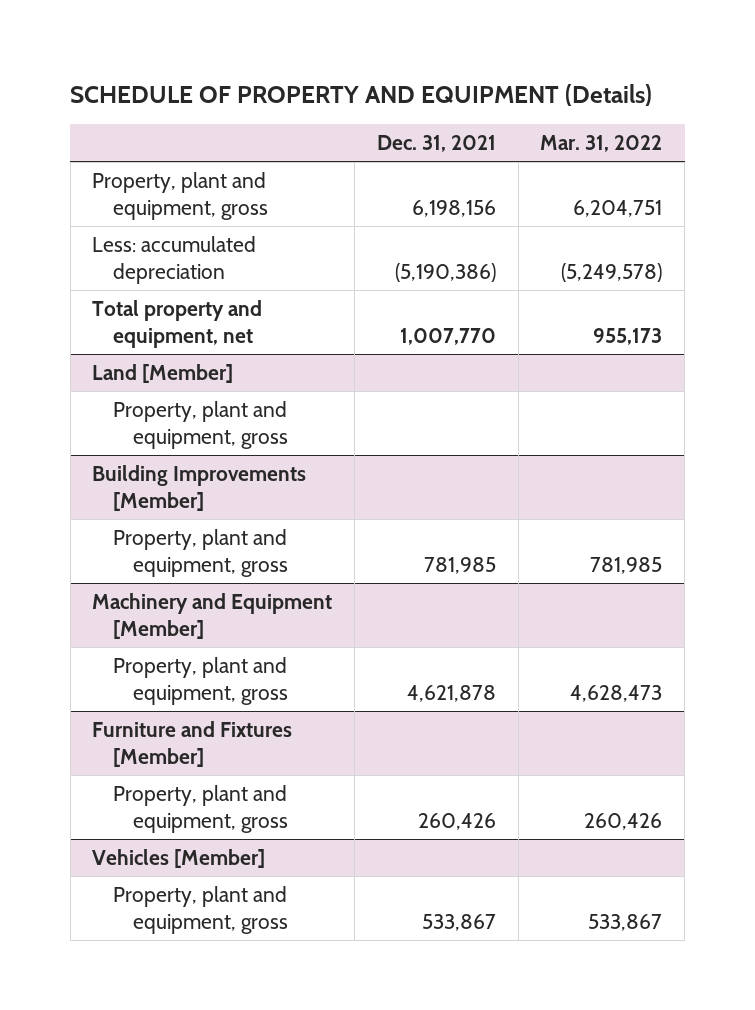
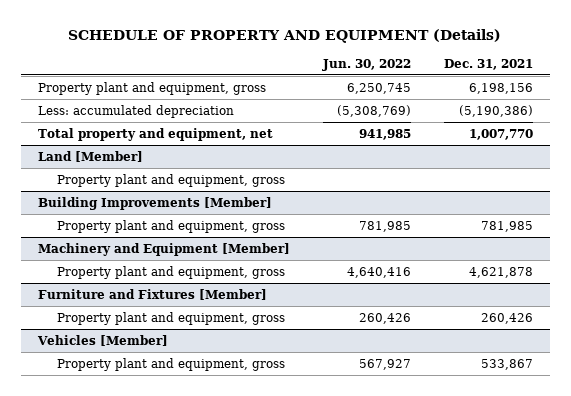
[540,135,663,153] Mar. 31, 2022 -> none
none -> [321,58,411,71] Jun. 30, 2022
[92,171,268,221] Property, plant and equipment, gross -> [37,81,266,95] Property plant and equipment, gross
[112,400,289,450] Property, plant and equipment, gross -> [56,173,285,187] Property plant and equipment, gross
[112,528,289,578] Property, plant and equipment, gross -> [56,219,285,233] Property plant and equipment, gross
[112,656,289,706] Property, plant and equipment, gross -> [56,265,285,279] Property plant and equipment, gross
[112,784,289,834] Property, plant and equipment, gross -> [56,311,285,325] Property plant and equipment, gross
[112,885,289,935] Property, plant and equipment, gross -> [56,357,285,371] Property plant and equipment, gross

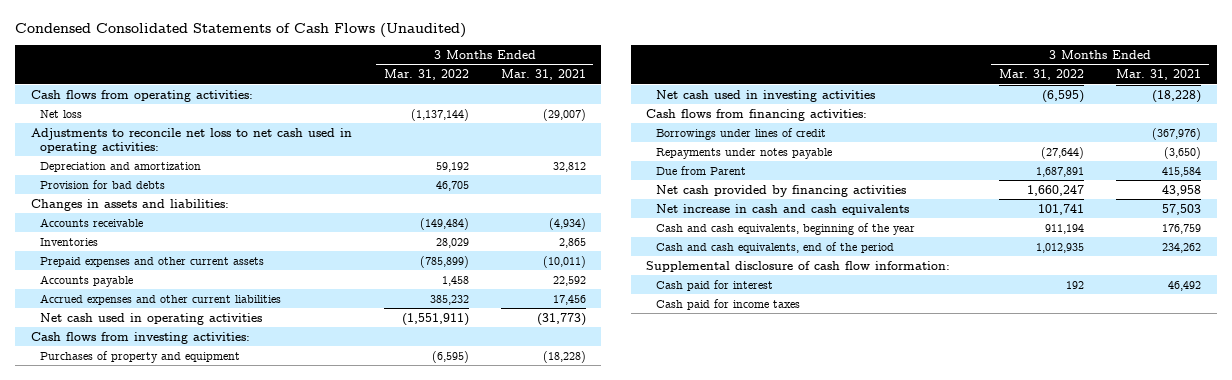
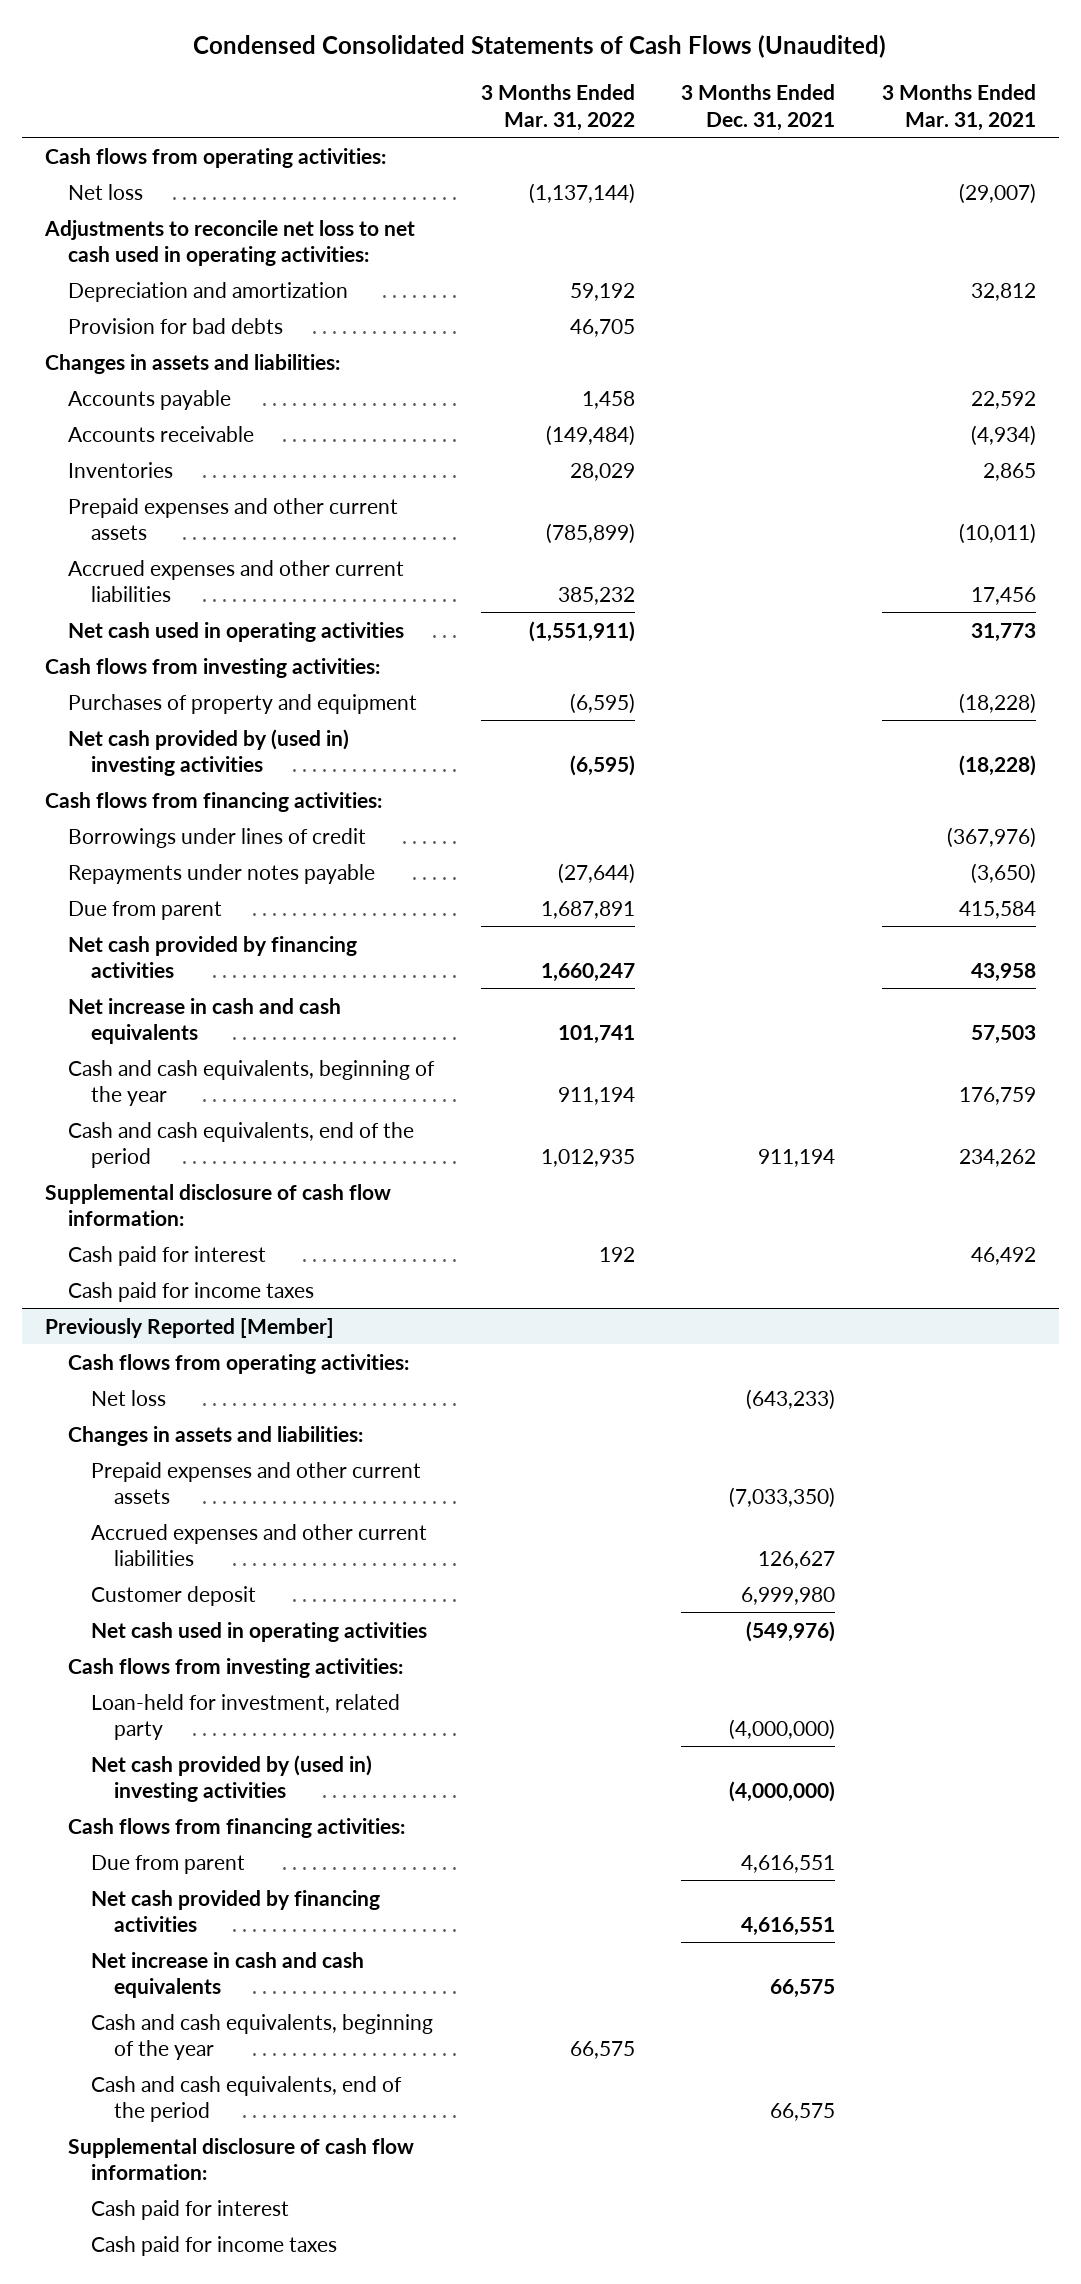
none -> [681,84,836,131] 3 Months Ended Dec. 31, 2021
[40,274,134,287] Accounts payable -> [68,389,232,410] Accounts payable
[536,312,586,326] (31,773) -> [970,622,1036,642] 31,773
[655,89,875,102] Net cash used in investing activities -> [68,728,350,776] Net cash provided by (used in) investing activities
[655,165,746,175] Due from Parent -> [68,900,223,920] Due from parent
none -> [45,1317,335,1338] Previously Reported [Member]
none -> [68,1353,410,1374] Cash flows from operating activities:
none -> [91,1389,167,1406] Net loss
none -> [68,1425,364,1446] Changes in assets and liabilities:
none -> [91,1461,422,1504] Prepaid expenses and other current assets
none -> [91,1523,428,1566] Accrued expenses and other current liabilities
none -> [91,1585,257,1606] Customer deposit
none -> [91,1621,428,1642] Net cash used in operating activities
none -> [68,1657,404,1678] Cash flows from investing activities:
none -> [91,1693,401,1740] Loan-held for investment, related party
none -> [91,1754,373,1802] Net cash provided by (used in) investing activities
none -> [68,1817,406,1838] Cash flows from financing activities:
none -> [91,1854,246,1874] Due from parent
none -> [91,1889,381,1932] Net cash provided by financing activities
none -> [91,1951,365,1998] Net increase in cash and cash equivalents
none -> [91,2013,434,2060] Cash and cash equivalents, beginning of the year
none -> [91,2075,403,2122] Cash and cash equivalents, end of the period
none -> [68,2137,415,2180] Supplemental disclosure of cash flow information:
none -> [91,2199,290,2220] Cash paid for interest
none -> [91,2235,338,2256] Cash paid for income taxes

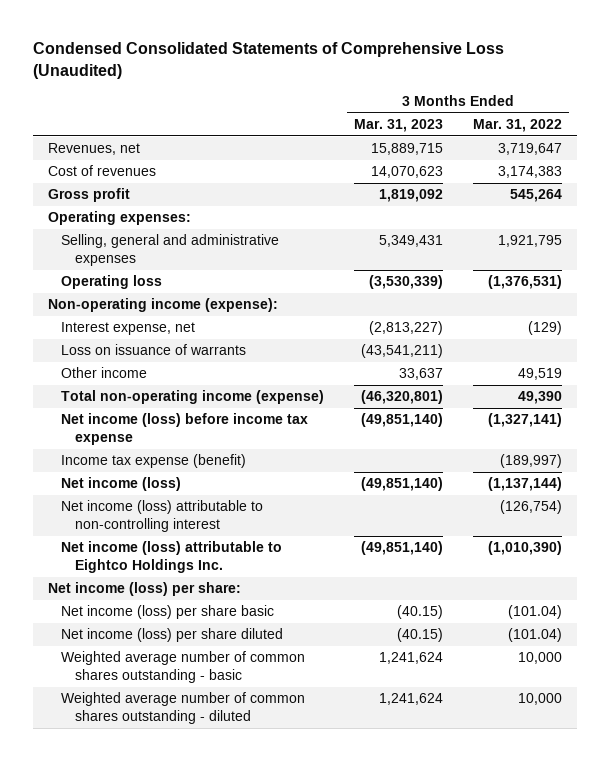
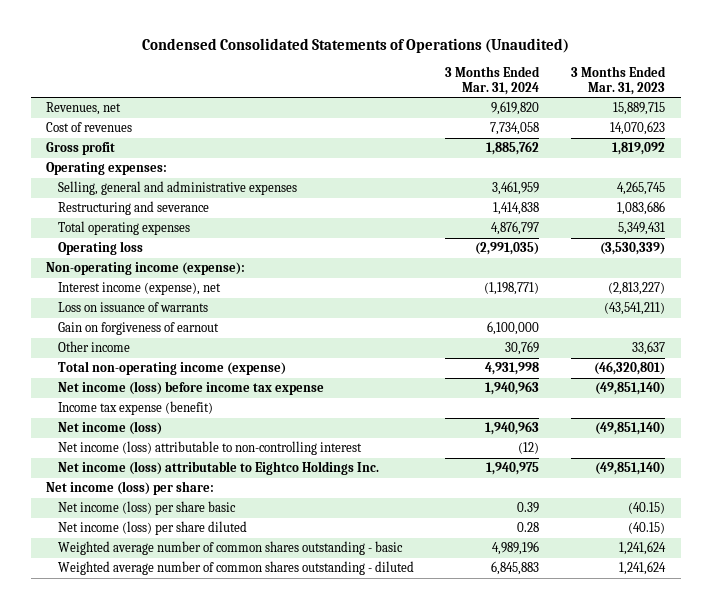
[32,42,504,79] Condensed Consolidated Statements of Comprehensive Loss (Unaudited) -> [141,38,569,54] Condensed Consolidated Statements of Operations (Unaudited)
[472,119,562,133] Mar. 31, 2022 -> none
none -> [445,65,541,95] 3 Months Ended Mar. 31, 2024
[379,235,444,248] 5,349,431 -> [617,181,666,196] 4,265,745
none -> [57,201,209,216] Restructuring and severance
none -> [57,221,190,236] Total operating expenses
[61,322,196,336] Interest expense, net -> [57,282,221,296] Interest income (expense), net
none -> [57,322,219,336] Gain on forgiveness of earnout

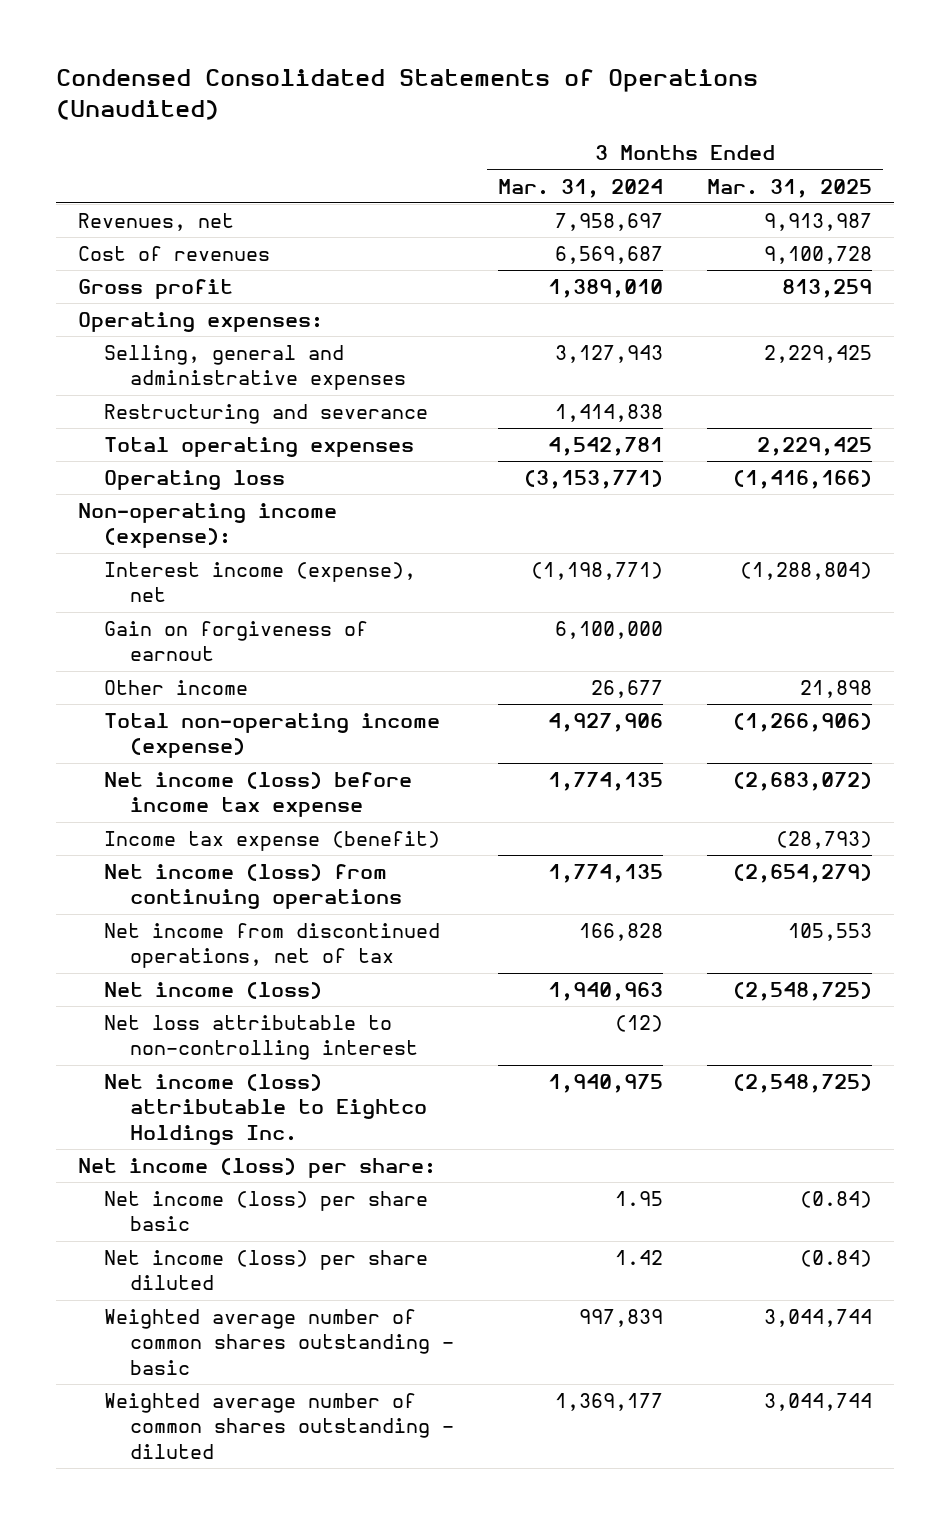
[571,65,667,95] 3 Months Ended Mar. 31, 2023 -> none
none -> [707,178,873,198] Mar. 31, 2025
[491,101,540,116] 9,619,820 -> [555,213,664,232] 7,958,697
[490,122,540,136] 7,734,058 -> [555,246,664,265] 6,569,687
[486,141,540,156] 1,885,762 -> [548,279,664,299] 1,389,010
[492,181,540,196] 3,461,959 -> [555,345,664,364] 3,127,943
[491,221,540,236] 4,876,797 -> [548,437,664,457] 4,542,781
[475,242,540,256] (2,991,035) -> [524,470,664,490] (3,153,771)
[57,302,208,313] Loss on issuance of warrants -> none
[505,341,540,356] 30,769 -> [591,680,664,699] 26,677
[485,362,540,376] 4,931,998 -> [548,713,664,733] 4,927,906
[485,381,540,396] 1,940,963 -> [548,772,664,792] 1,774,135
none -> [103,864,402,910] Net income (loss) from continuing operations
none -> [103,923,440,969] Net income from discontinued operations, net of tax
[57,441,362,456] Net income (loss) attributable to non-controlling interest -> [103,1015,418,1061] Net loss attributable to non-controlling interest
[517,502,540,514] 0.39 -> [615,1191,664,1207] 1.95
[517,522,540,533] 0.28 -> [615,1250,664,1266] 1.42
[492,541,540,556] 4,989,196 -> [579,1309,664,1328] 997,839
[491,561,540,576] 6,845,883 -> [555,1393,664,1412] 1,369,177

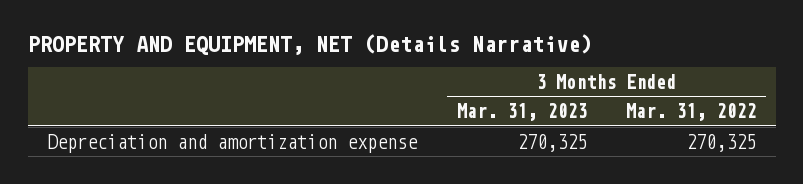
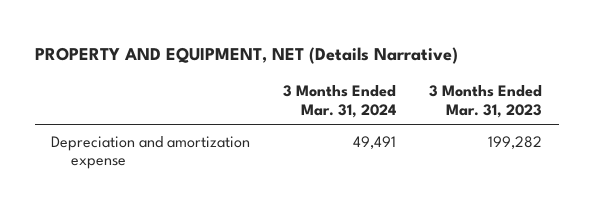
[625,103,756,122] Mar. 31, 2022 -> none
none -> [283,85,397,118] 3 Months Ended Mar. 31, 2024
[516,133,587,152] 270,325 -> [488,135,543,149] 199,282

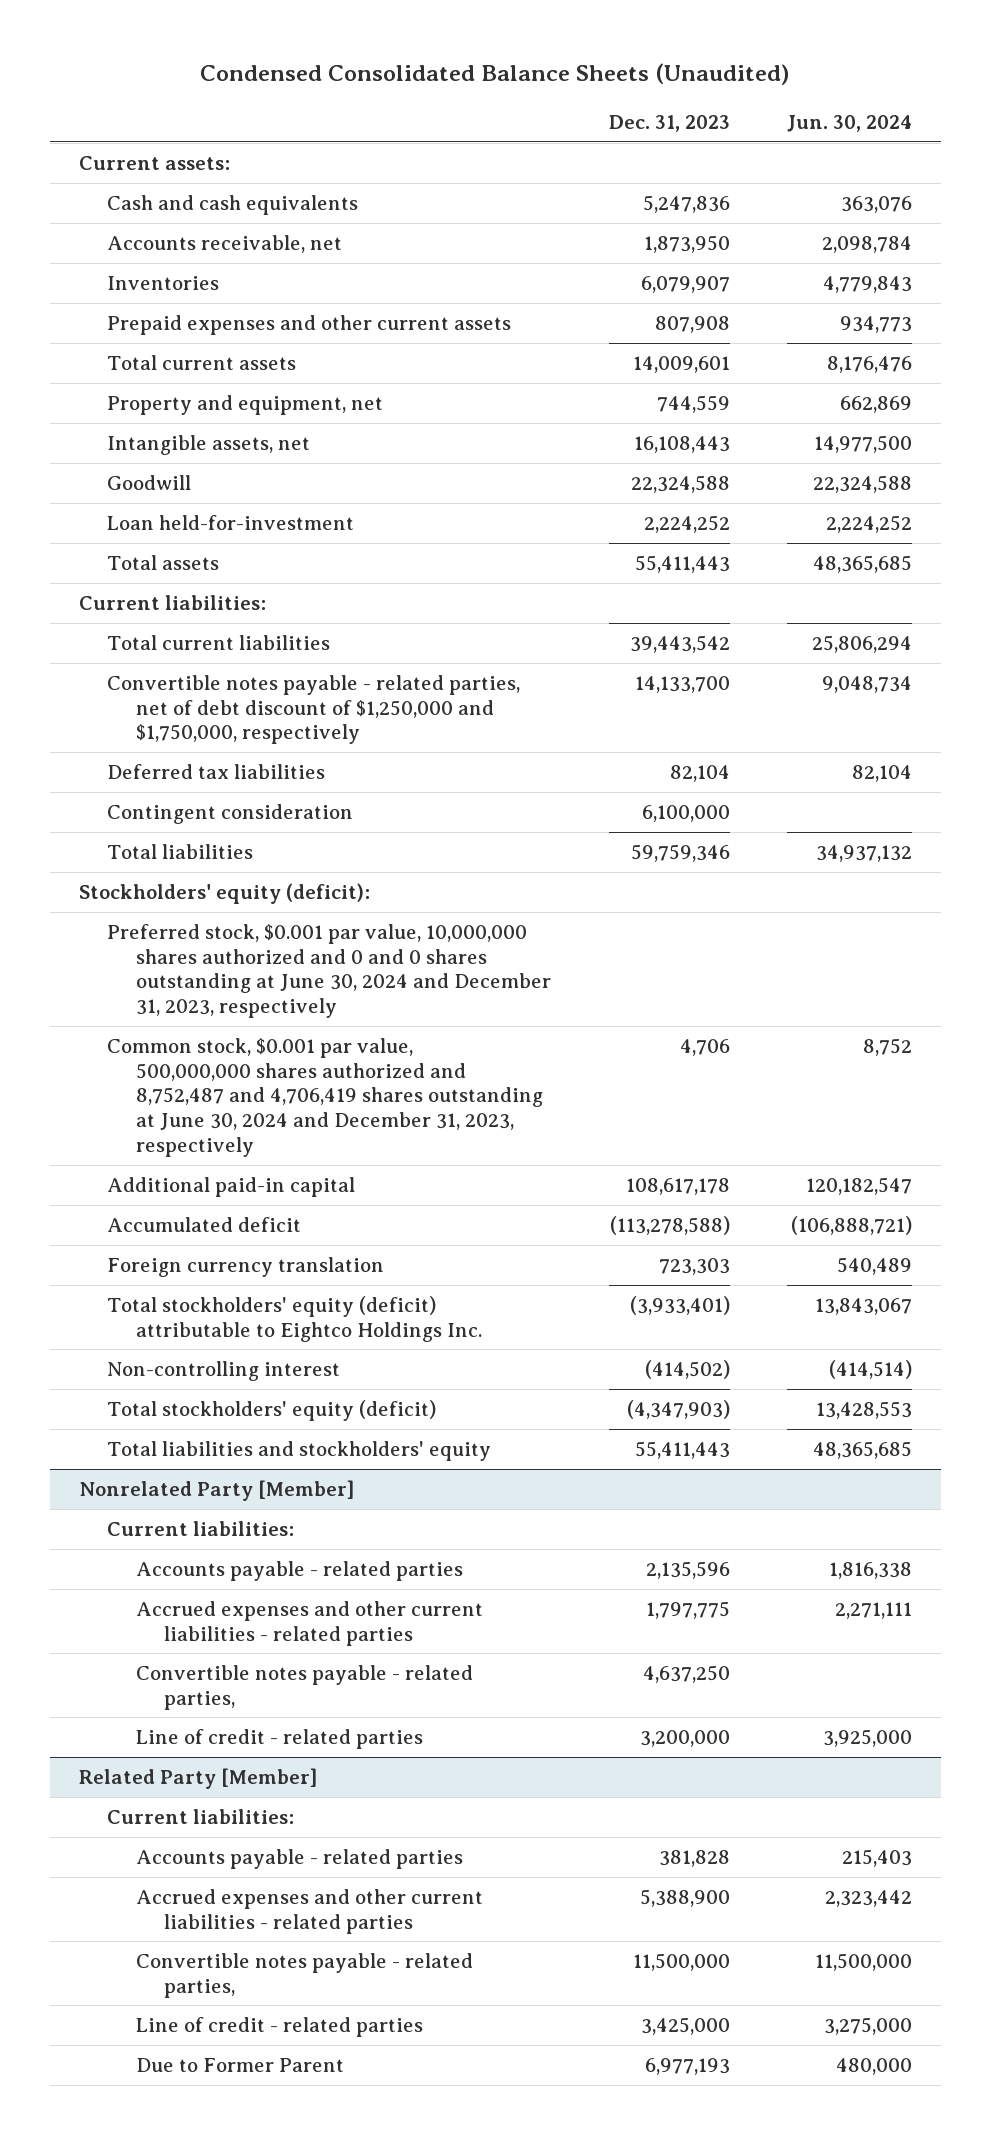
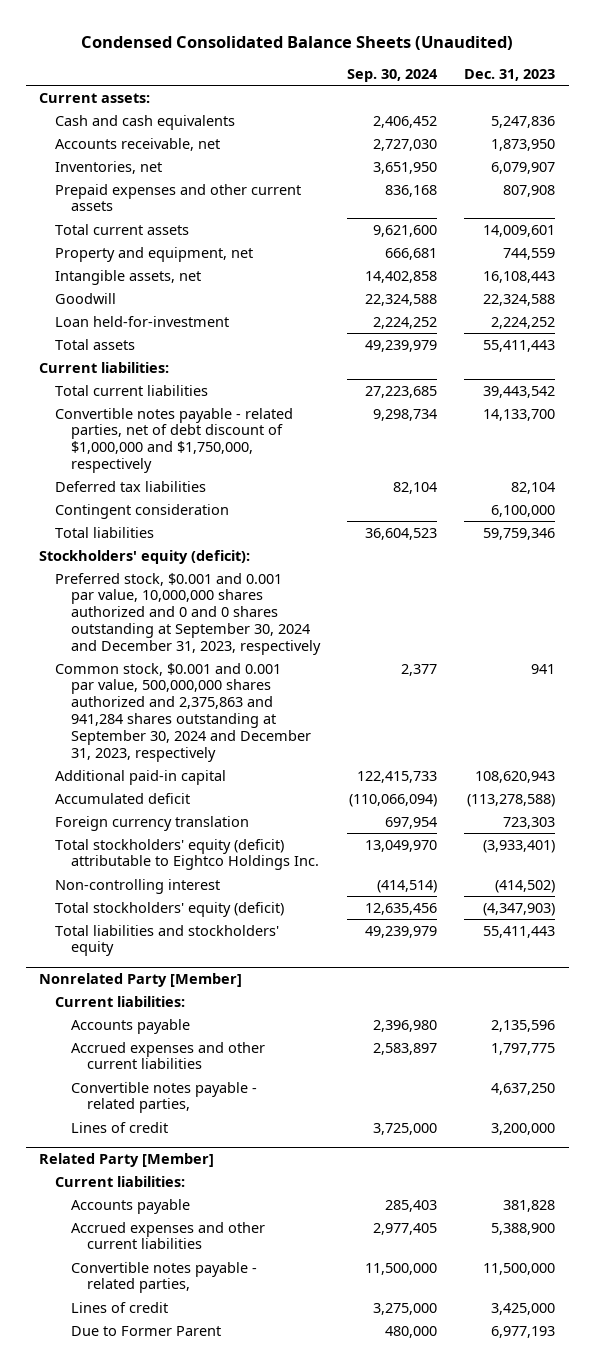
[787,114,913,132] Jun. 30, 2024 -> none
none -> [347,68,439,82] Sep. 30, 2024
[107,275,220,290] Inventories -> [55,160,163,174] Inventories, net
[107,674,521,745] Convertible notes payable - related parties, net of debt discount of $1,250,000 and $1,750,000, respectively -> [55,407,294,474] Convertible notes payable - related parties, net of debt discount of $1,000,000 and $1,750,000, respectively
[107,923,551,1019] Preferred stock, $0.001 par value, 10,000,000 shares authorized and 0 and 0 shares outstanding at June 30, 2024 and December 31, 2023, respectively -> [55,572,321,655] Preferred stock, $0.001 and 0.001 par value, 10,000,000 shares authorized and 0 and 0 shares outstanding at September 30, 2024 and December 31, 2023, respectively
[107,1037,543,1157] Common stock, $0.001 par value, 500,000,000 shares authorized and 8,752,487 and 4,706,419 shares outstanding at June 30, 2024 and December 31, 2023, respectively -> [55,662,311,762] Common stock, $0.001 and 0.001 par value, 500,000,000 shares authorized and 2,375,863 and 941,284 shares outstanding at September 30, 2024 and December 31, 2023, respectively
[679,1038,730,1056] 4,706 -> [531,663,556,674] 941
[625,1177,730,1195] 108,617,178 -> [475,770,556,783] 108,620,943
[135,1560,463,1581] Accounts payable - related parties -> [70,1018,190,1034] Accounts payable
[135,1600,483,1646] Accrued expenses and other current liabilities - related parties -> [70,1041,265,1070] Accrued expenses and other current liabilities
[135,1728,423,1749] Line of credit - related parties -> [70,1121,168,1133] Lines of credit
[135,1848,463,1869] Accounts payable - related parties -> [70,1198,190,1214] Accounts payable
[135,1888,483,1934] Accrued expenses and other current liabilities - related parties -> [70,1221,265,1250] Accrued expenses and other current liabilities
[135,2016,423,2037] Line of credit - related parties -> [70,1301,168,1313] Lines of credit

